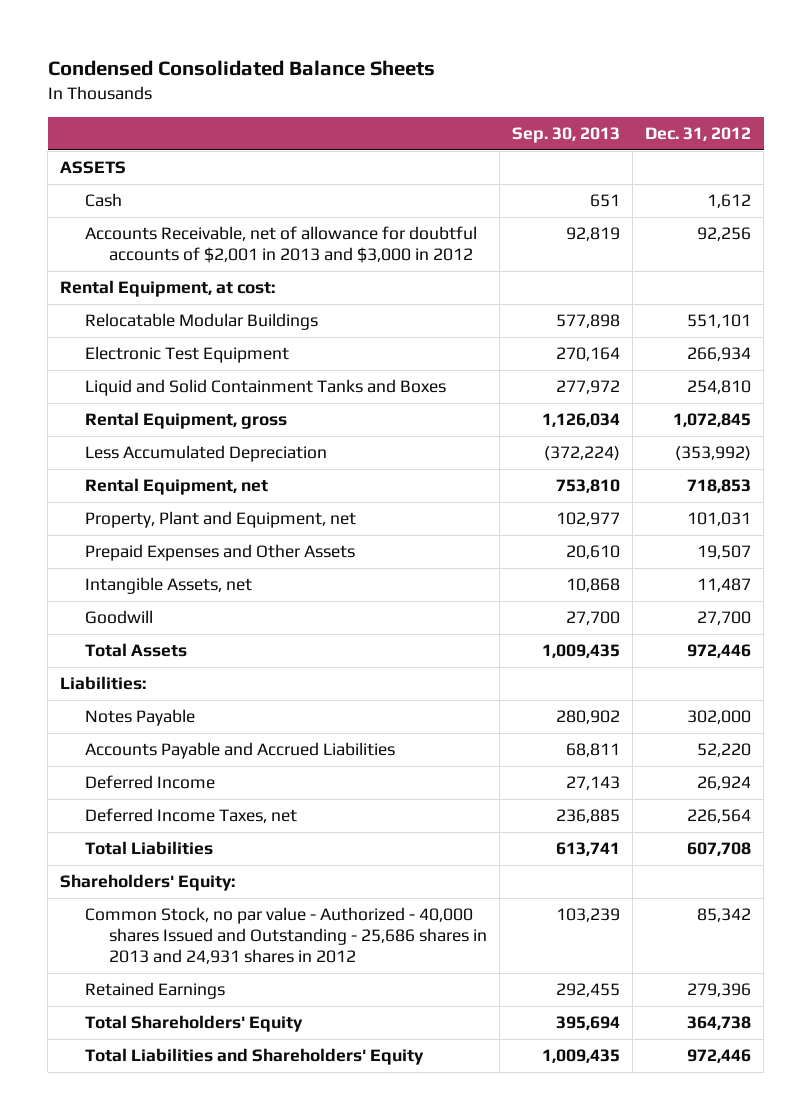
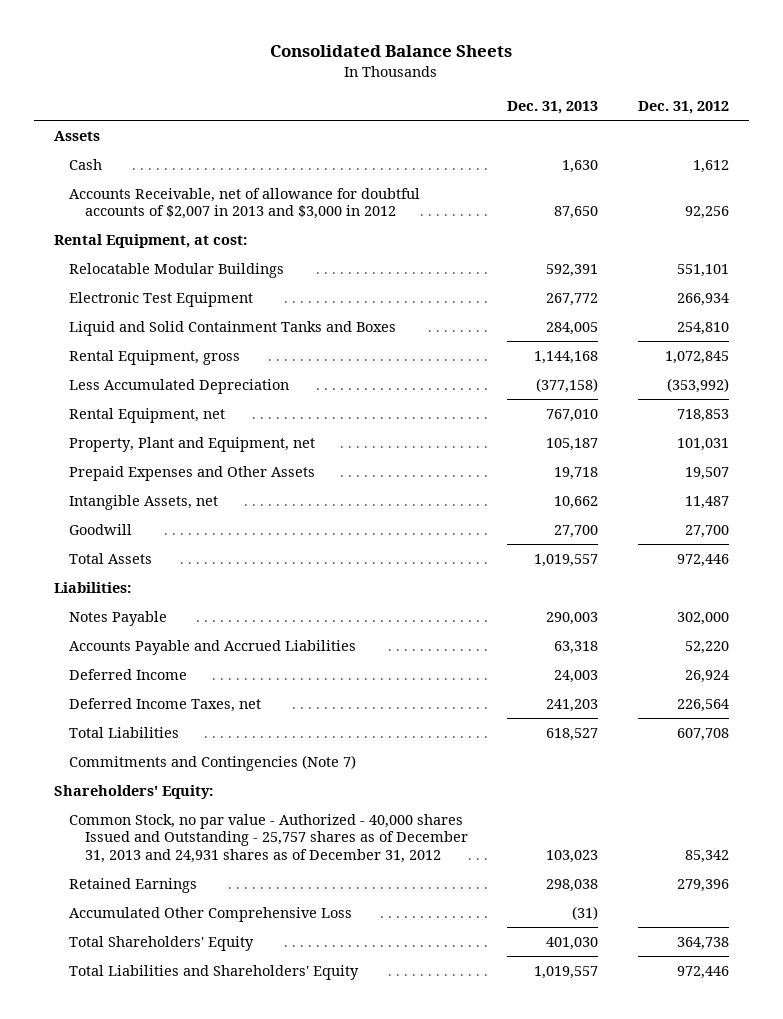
[47,60,435,77] Condensed Consolidated Balance Sheets -> [270,44,513,57] Consolidated Balance Sheets
[512,127,621,144] Sep. 30, 2013 -> none
none -> [507,101,599,115] Dec. 31, 2013
[60,161,127,175] ASSETS -> [53,130,100,141] Assets
[84,226,477,264] Accounts Receivable, net of allowance for doubtful accounts of $2,001 in 2013 and $3,000 in 2012 -> [69,187,421,220] Accounts Receivable, net of allowance for doubtful accounts of $2,007 in 2013 and $3,000 in 2012
none -> [69,754,357,771] Commitments and Contingencies (Note 7)
[84,907,488,965] Common Stock, no par value - Authorized - 40,000 shares Issued and Outstanding - 25,686 shares in 2013 and 24,931 shares in 2012 -> [69,813,468,863] Common Stock, no par value - Authorized - 40,000 shares Issued and Outstanding - 25,757 shares as of December 31, 2013 and 24,931 shares as of December 31, 2012
none -> [69,906,353,922] Accumulated Other Comprehensive Loss

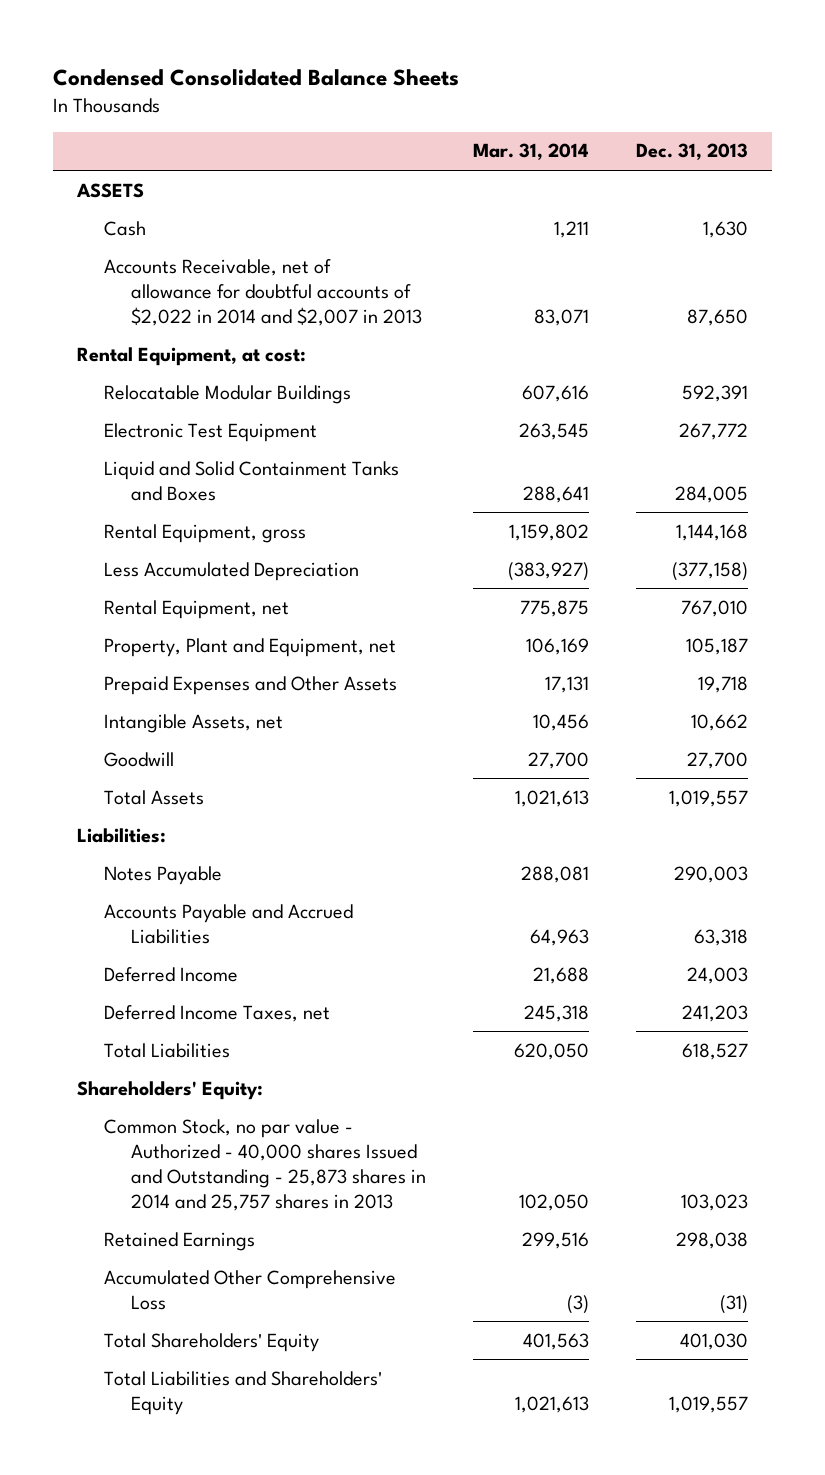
[270,44,513,57] Consolidated Balance Sheets -> [53,68,460,86] Condensed Consolidated Balance Sheets
[637,101,729,115] Dec. 31, 2012 -> none
none -> [473,143,590,161] Mar. 31, 2014
[53,130,100,141] Assets -> [75,182,144,198] ASSETS
[69,187,421,220] Accounts Receivable, net of allowance for doubtful accounts of $2,007 in 2013 and $3,000 in 2012 -> [104,258,423,326] Accounts Receivable, net of allowance for doubtful accounts of $2,022 in 2014 and $2,007 in 2013
[69,754,357,771] Commitments and Contingencies (Note 7) -> none
[69,813,468,863] Common Stock, no par value - Authorized - 40,000 shares Issued and Outstanding - 25,757 shares as of December 31, 2013 and 24,931 shares as of December 31, 2012 -> [104,1118,427,1211] Common Stock, no par value - Authorized - 40,000 shares Issued and Outstanding - 25,873 shares in 2014 and 25,757 shares in 2013

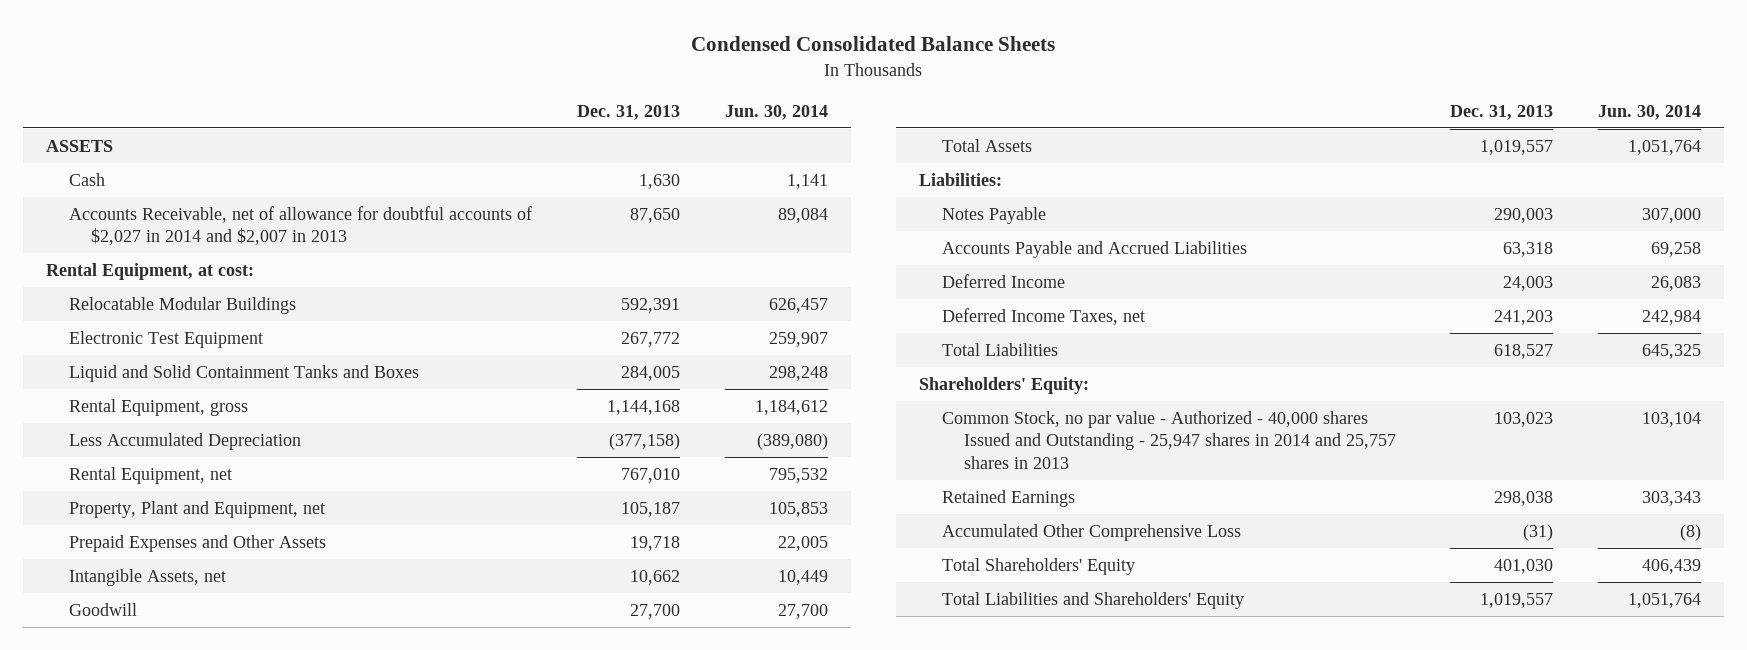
[473,143,590,161] Mar. 31, 2014 -> none
none -> [725,104,829,120] Jun. 30, 2014
[104,258,423,326] Accounts Receivable, net of allowance for doubtful accounts of $2,022 in 2014 and $2,007 in 2013 -> [68,205,532,246] Accounts Receivable, net of allowance for doubtful accounts of $2,027 in 2014 and $2,007 in 2013
[104,1118,427,1211] Common Stock, no par value - Authorized - 40,000 shares Issued and Outstanding - 25,873 shares in 2014 and 25,757 shares in 2013 -> [941,410,1397,469] Common Stock, no par value - Authorized - 40,000 shares Issued and Outstanding - 25,947 shares in 2014 and 25,757 shares in 2013

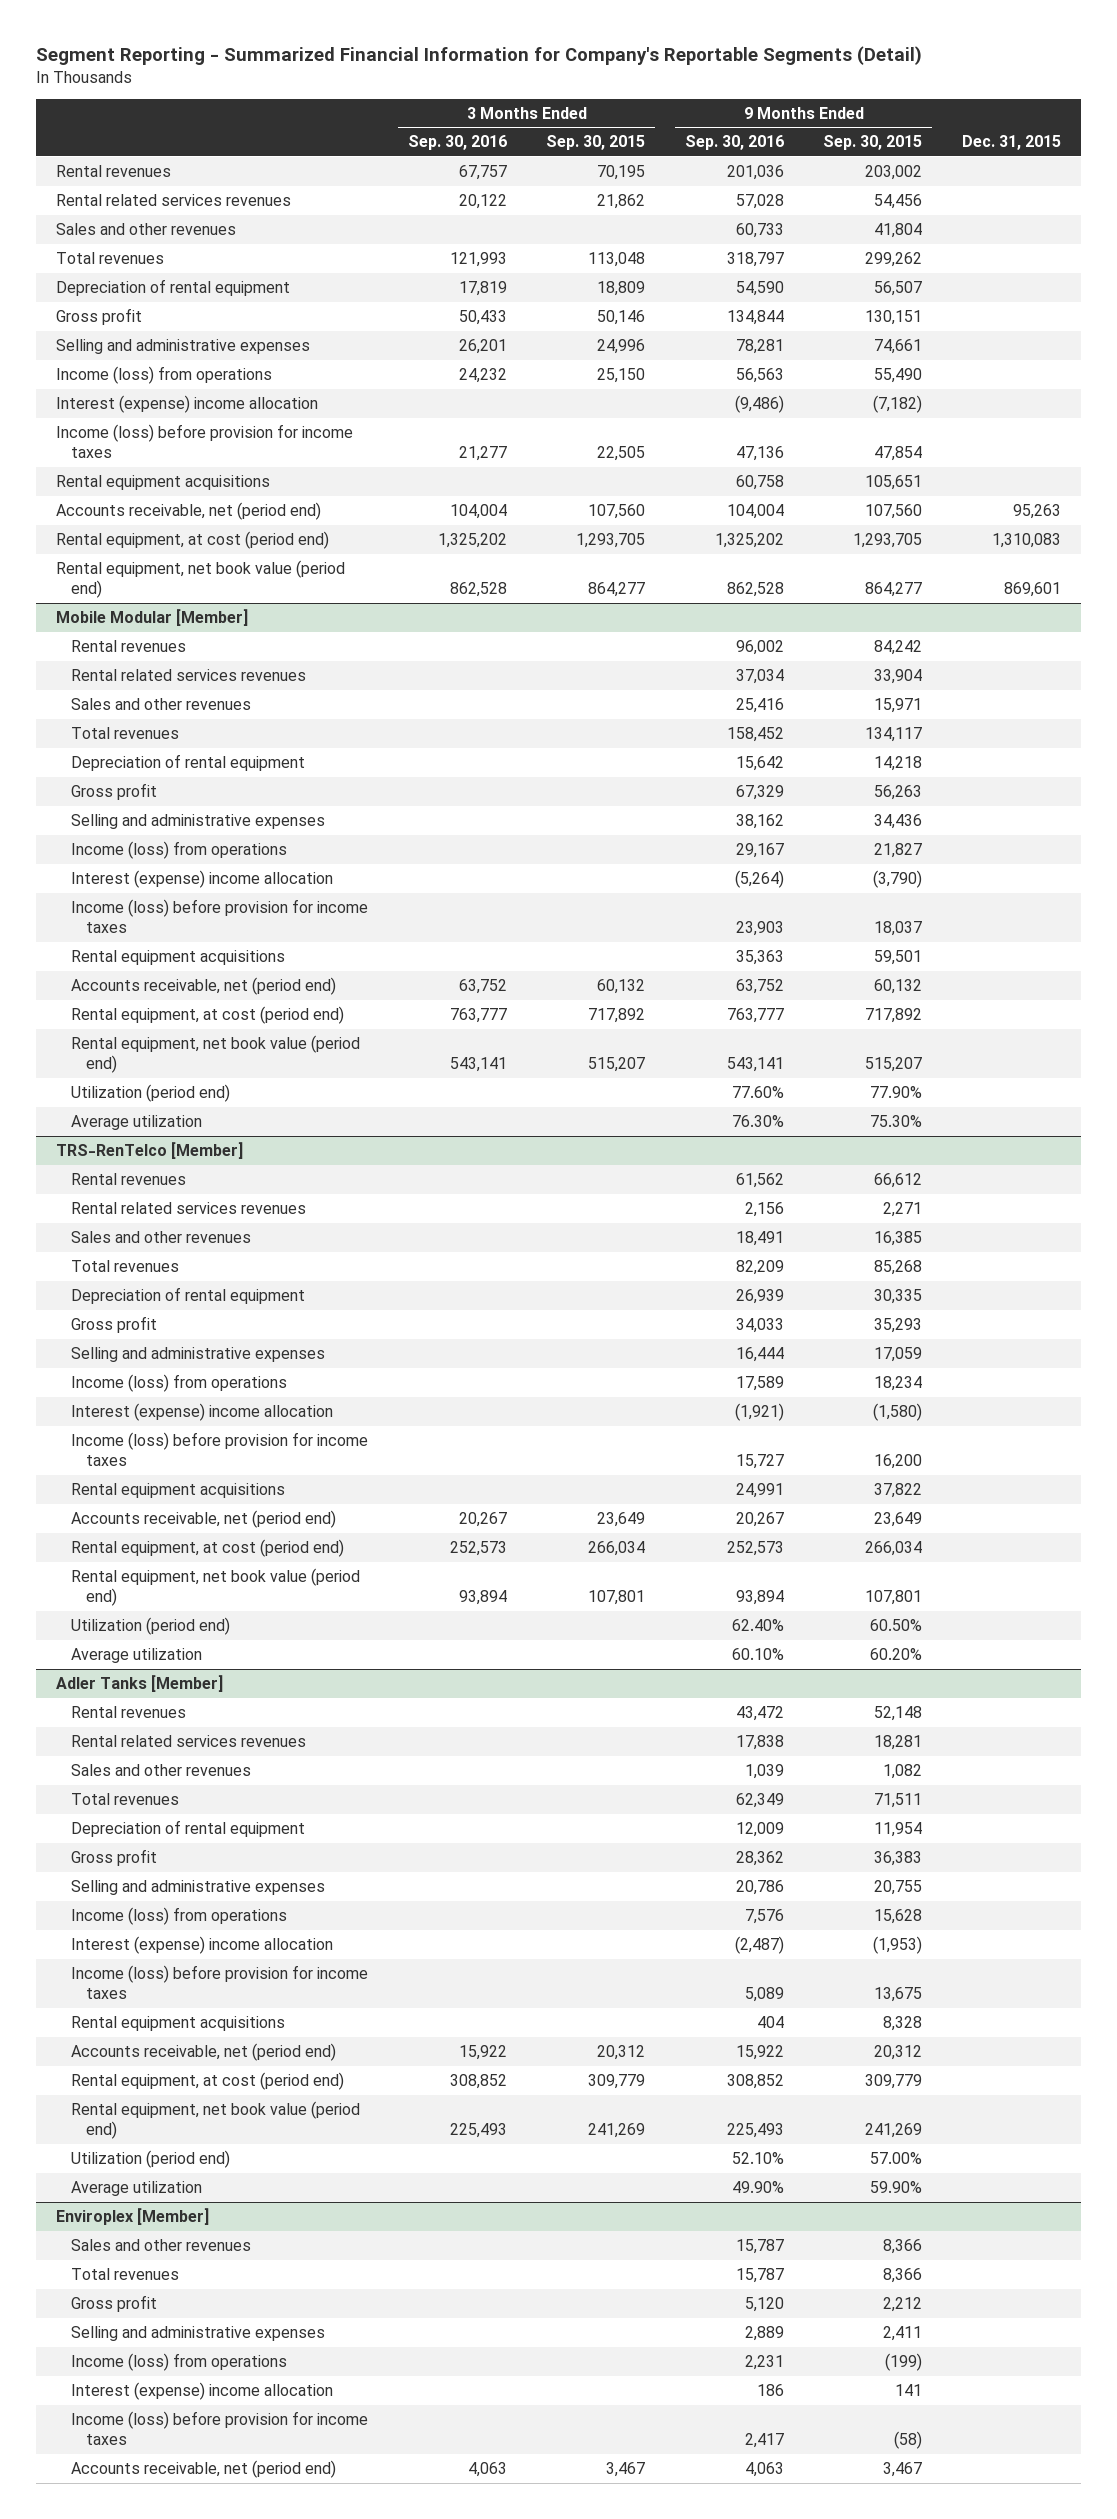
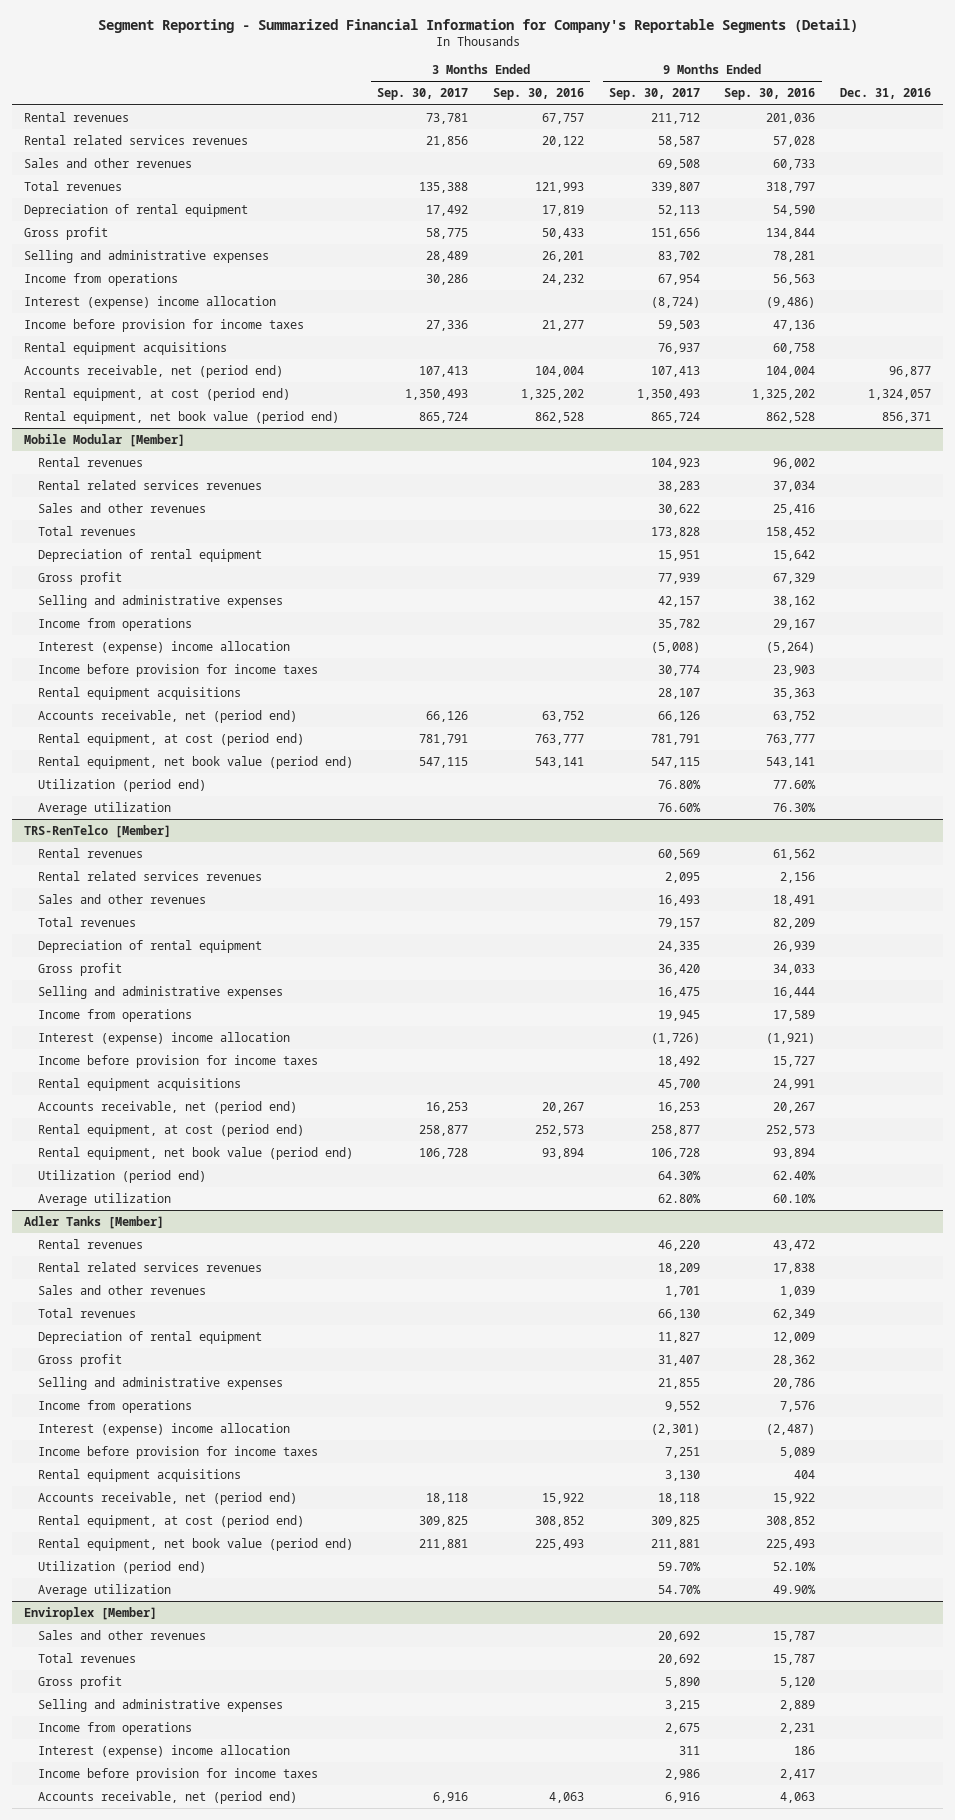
[546,135,646,151] Sep. 30, 2015 -> none
[823,135,923,151] Sep. 30, 2015 -> none
[961,135,1061,151] Dec. 31, 2015 -> none
none -> [377,88,469,101] Sep. 30, 2017
none -> [608,88,700,101] Sep. 30, 2017
none -> [840,88,932,100] Dec. 31, 2016
[56,365,273,384] Income (loss) from operations -> [24,272,179,286] Income from operations
[56,423,354,459] Income (loss) before provision for income taxes -> [24,318,305,332] Income before provision for income taxes
[71,840,288,859] Income (loss) from operations -> [37,617,192,631] Income from operations
[71,898,369,934] Income (loss) before provision for income taxes -> [37,663,318,677] Income before provision for income taxes
[71,1373,288,1392] Income (loss) from operations -> [37,1008,192,1022] Income from operations
[71,1431,369,1467] Income (loss) before provision for income taxes -> [37,1054,318,1068] Income before provision for income taxes
[71,1906,288,1925] Income (loss) from operations -> [37,1399,192,1413] Income from operations
[71,1964,369,2000] Income (loss) before provision for income taxes -> [37,1445,318,1459] Income before provision for income taxes
[71,2352,288,2371] Income (loss) from operations -> [37,1721,192,1735] Income from operations
[71,2410,369,2446] Income (loss) before provision for income taxes -> [37,1767,318,1781] Income before provision for income taxes

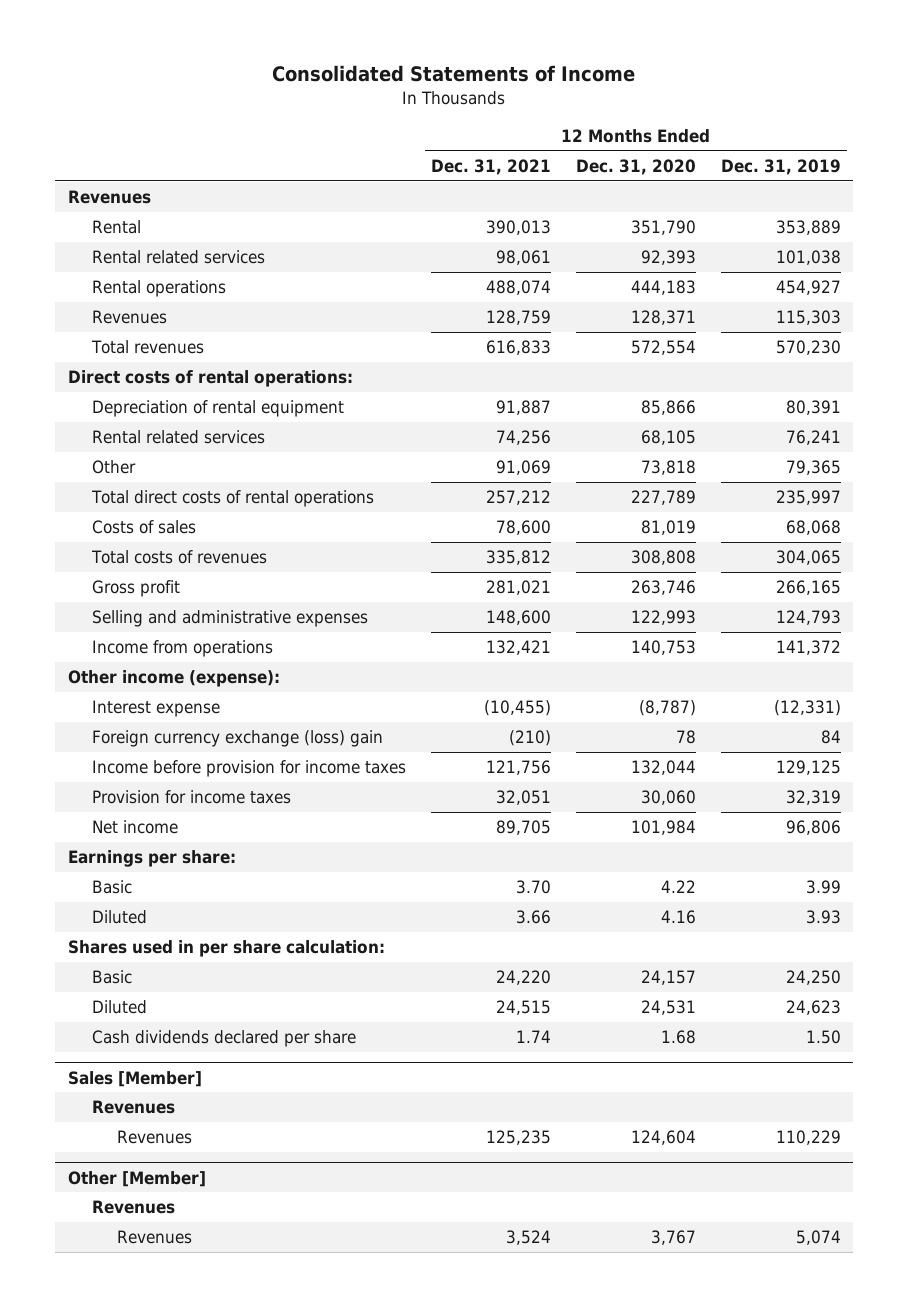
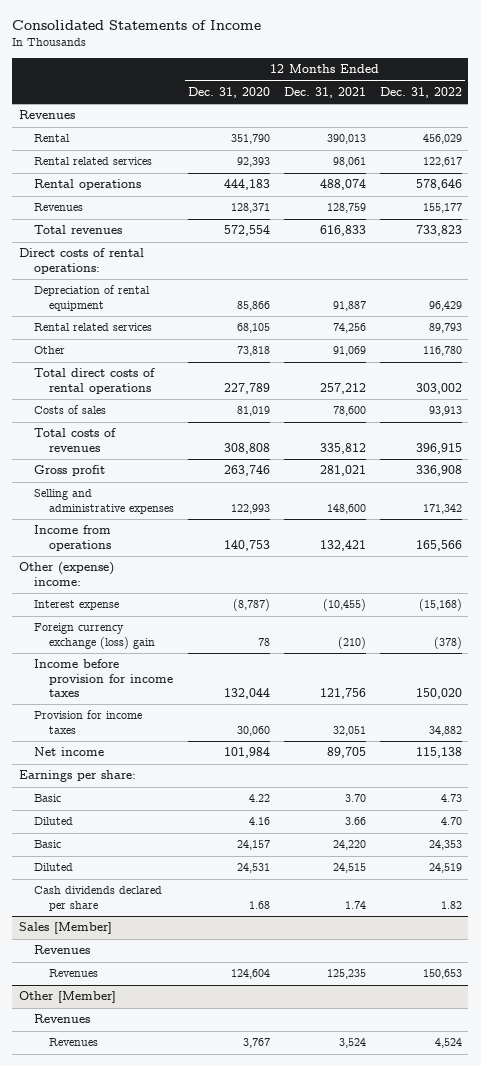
[720,158,841,175] Dec. 31, 2019 -> none
none -> [379,87,462,99] Dec. 31, 2022
[67,670,280,688] Other income (expense): -> [19,562,115,586] Other (expense) income:
[67,940,385,958] Shares used in per share calculation: -> none

